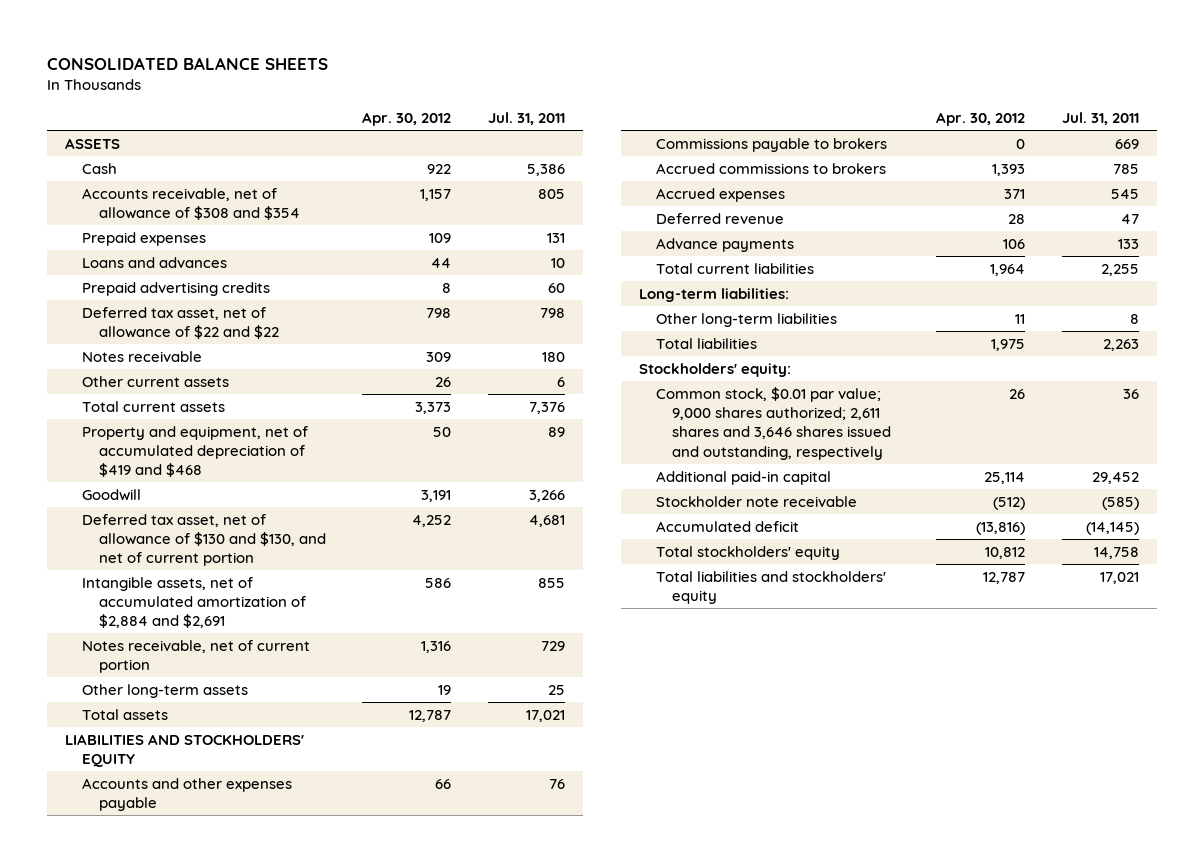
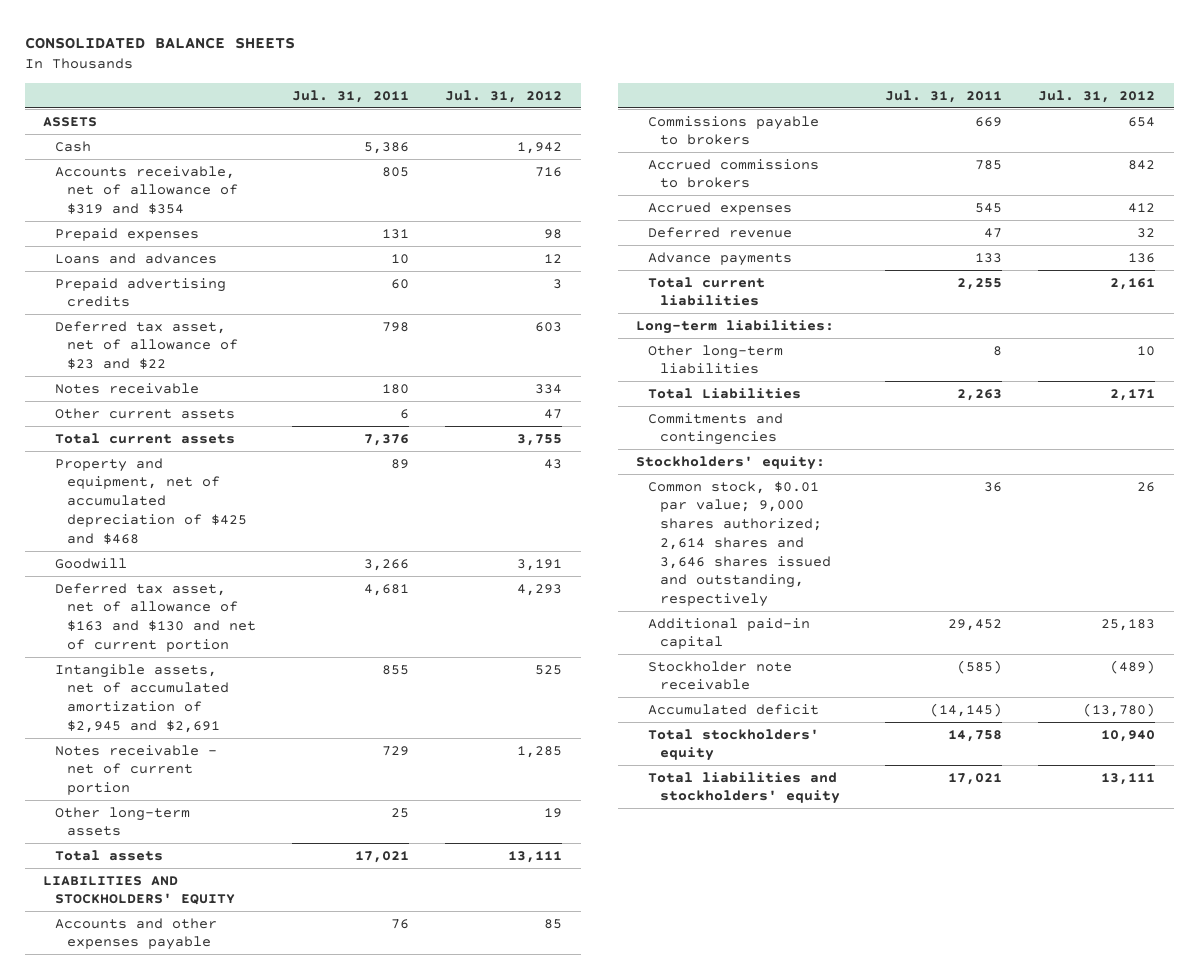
[362,111,452,126] Apr. 30, 2012 -> none
none -> [445,89,563,103] Jul. 31, 2012
[81,187,300,221] Accounts receivable, net of allowance of $308 and $354 -> [54,165,238,215] Accounts receivable, net of allowance of $319 and $354
[81,306,279,340] Deferred tax asset, net of allowance of $22 and $22 -> [54,320,238,370] Deferred tax asset, net of allowance of $23 and $22
[81,425,308,478] Property and equipment, net of accumulated depreciation of $419 and $468 -> [54,457,247,544] Property and equipment, net of accumulated depreciation of $425 and $468
[81,513,326,567] Deferred tax asset, net of allowance of $130 and $130, and net of current portion -> [54,582,256,652] Deferred tax asset, net of allowance of $163 and $130 and net of current portion
[81,576,306,629] Intangible assets, net of accumulated amortization of $2,884 and $2,691 -> [54,663,229,733] Intangible assets, net of accumulated amortization of $2,945 and $2,691
[81,639,310,674] Notes receivable, net of current portion -> [54,744,217,796] Notes receivable - net of current portion
[655,337,757,349] Total liabilities -> [647,387,801,399] Total Liabilities
none -> [647,412,783,446] Commitments and contingencies
[655,386,892,460] Common stock, $0.01 par value; 9,000 shares authorized; 2,611 shares and 3,646 shares issued and outstanding, respectively -> [647,480,831,608] Common stock, $0.01 par value; 9,000 shares authorized; 2,614 shares and 3,646 shares issued and outstanding, respectively

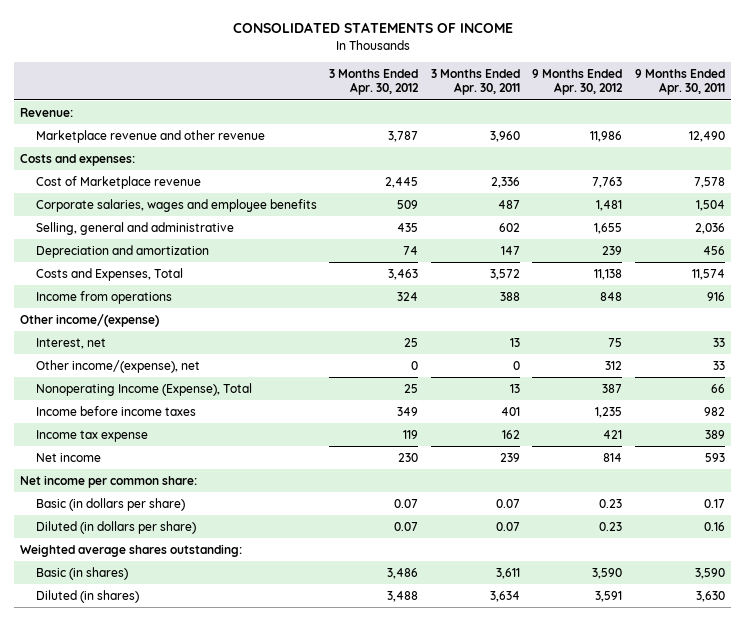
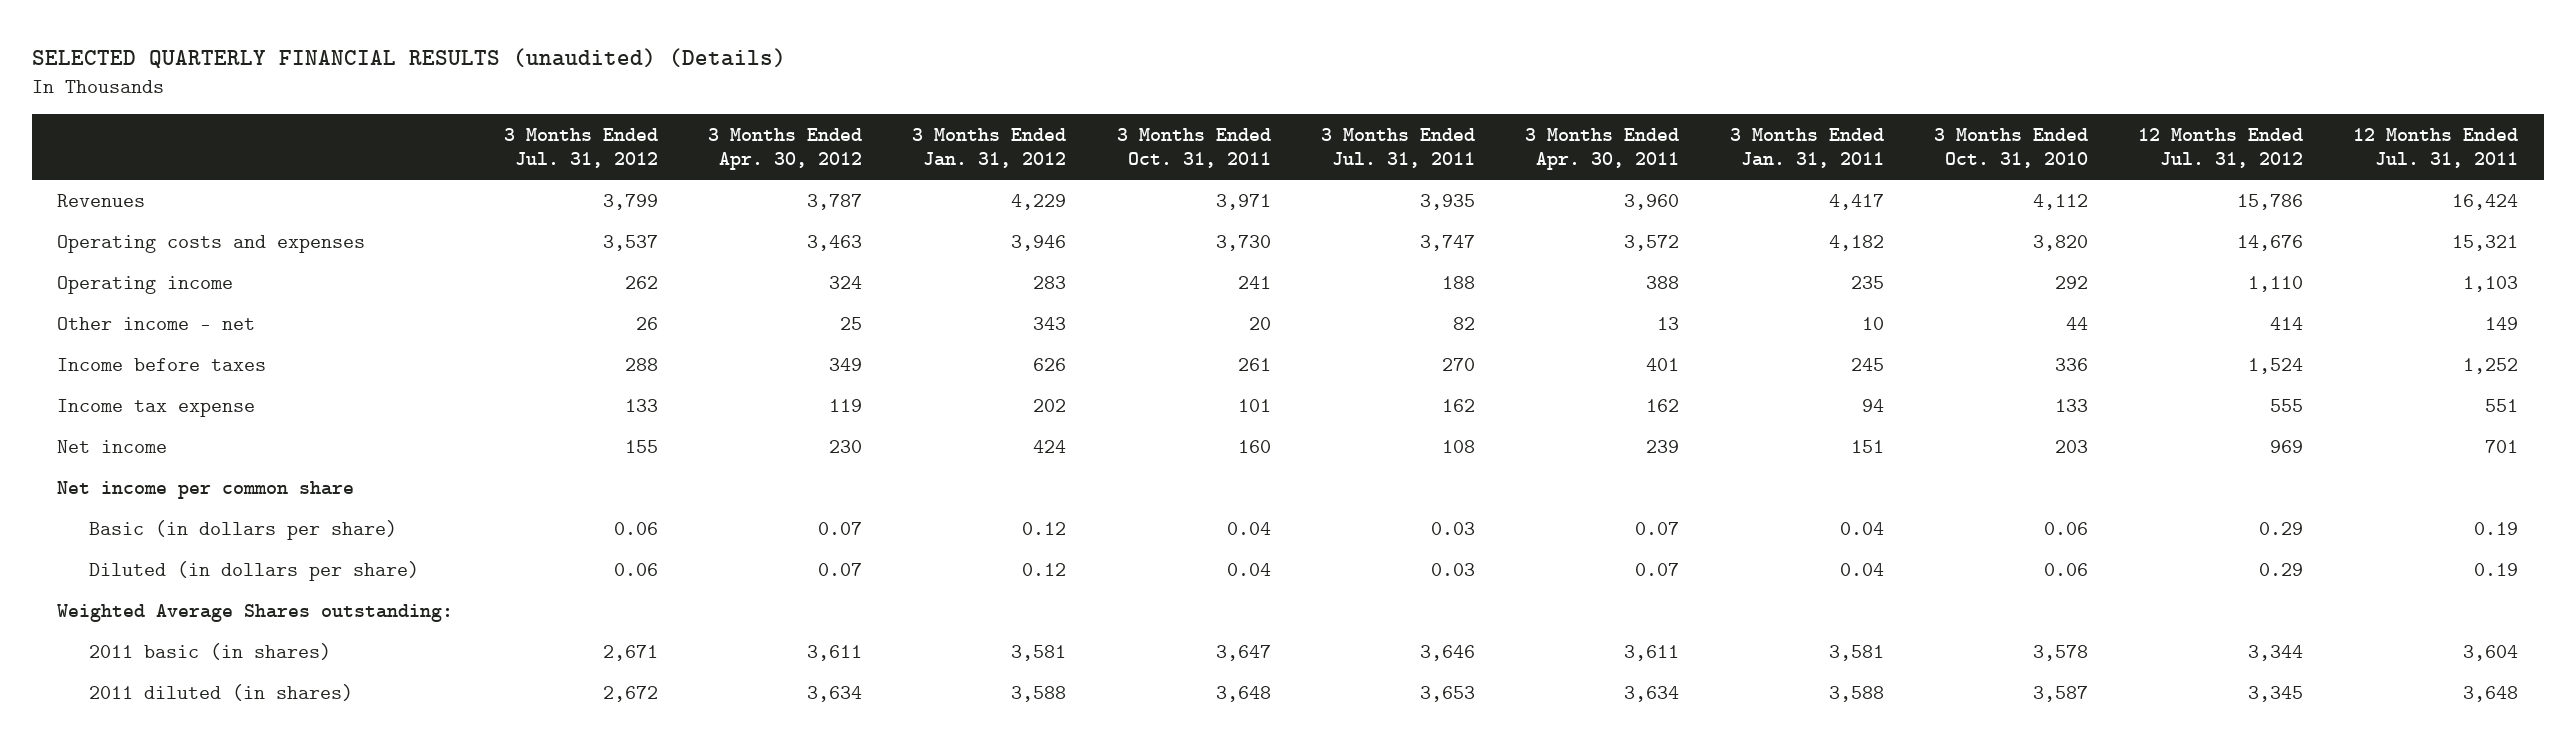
[232,22,513,34] CONSOLIDATED STATEMENTS OF INCOME -> [32,47,787,68] SELECTED QUARTERLY FINANCIAL RESULTS (unaudited) (Details)
[532,68,624,96] 9 Months Ended Apr. 30, 2012 -> none
[634,68,725,96] 9 Months Ended Apr. 30, 2011 -> none
none -> [503,127,658,169] 3 Months Ended Jul. 31, 2012
none -> [912,127,1067,169] 3 Months Ended Jan. 31, 2012
none -> [1116,127,1271,169] 3 Months Ended Oct. 31, 2011
none -> [1320,127,1475,169] 3 Months Ended Jul. 31, 2011
none -> [1729,127,1884,169] 3 Months Ended Jan. 31, 2011
none -> [1933,127,2088,169] 3 Months Ended Oct. 31, 2010
none -> [2138,127,2304,169] 12 Months Ended Jul. 31, 2012
none -> [2353,127,2519,169] 12 Months Ended Jul. 31, 2011
[20,107,74,117] Revenue: -> none
[20,153,136,166] Costs and expenses: -> none
[35,175,201,189] Cost of Marketplace revenue -> none
[35,198,317,212] Corporate salaries, wages and employee benefits -> none
[35,221,234,235] Selling, general and administrative -> none
[35,244,209,258] Depreciation and amortization -> none
[20,313,160,327] Other income/(expense) -> none
[35,337,106,349] Interest, net -> none
[35,359,200,373] Other income/(expense), net -> none
[35,129,265,143] Marketplace revenue and other revenue -> [57,193,146,207] Revenues
[35,267,183,281] Costs and Expenses, Total -> [57,234,366,253] Operating costs and expenses
[35,290,172,304] Income from operations -> [57,275,234,294] Operating income
[35,382,252,396] Nonoperating Income (Expense), Total -> [57,316,256,330] Other income - net
[35,405,196,416] Income before income taxes -> [57,357,267,371] Income before taxes
[20,474,198,488] Net income per common share: -> [57,480,355,499] Net income per common share
[20,543,243,557] Weighted average shares outstanding: -> [57,603,454,622] Weighted Average Shares outstanding:
[35,566,128,580] Basic (in shares) -> [88,642,331,660] 2011 basic (in shares)
[387,567,419,579] 3,486 -> [806,644,862,661] 3,611
[35,589,139,603] Diluted (in shares) -> [88,683,353,701] 2011 diluted (in shares)
[387,590,419,602] 3,488 -> [806,685,862,702] 3,634

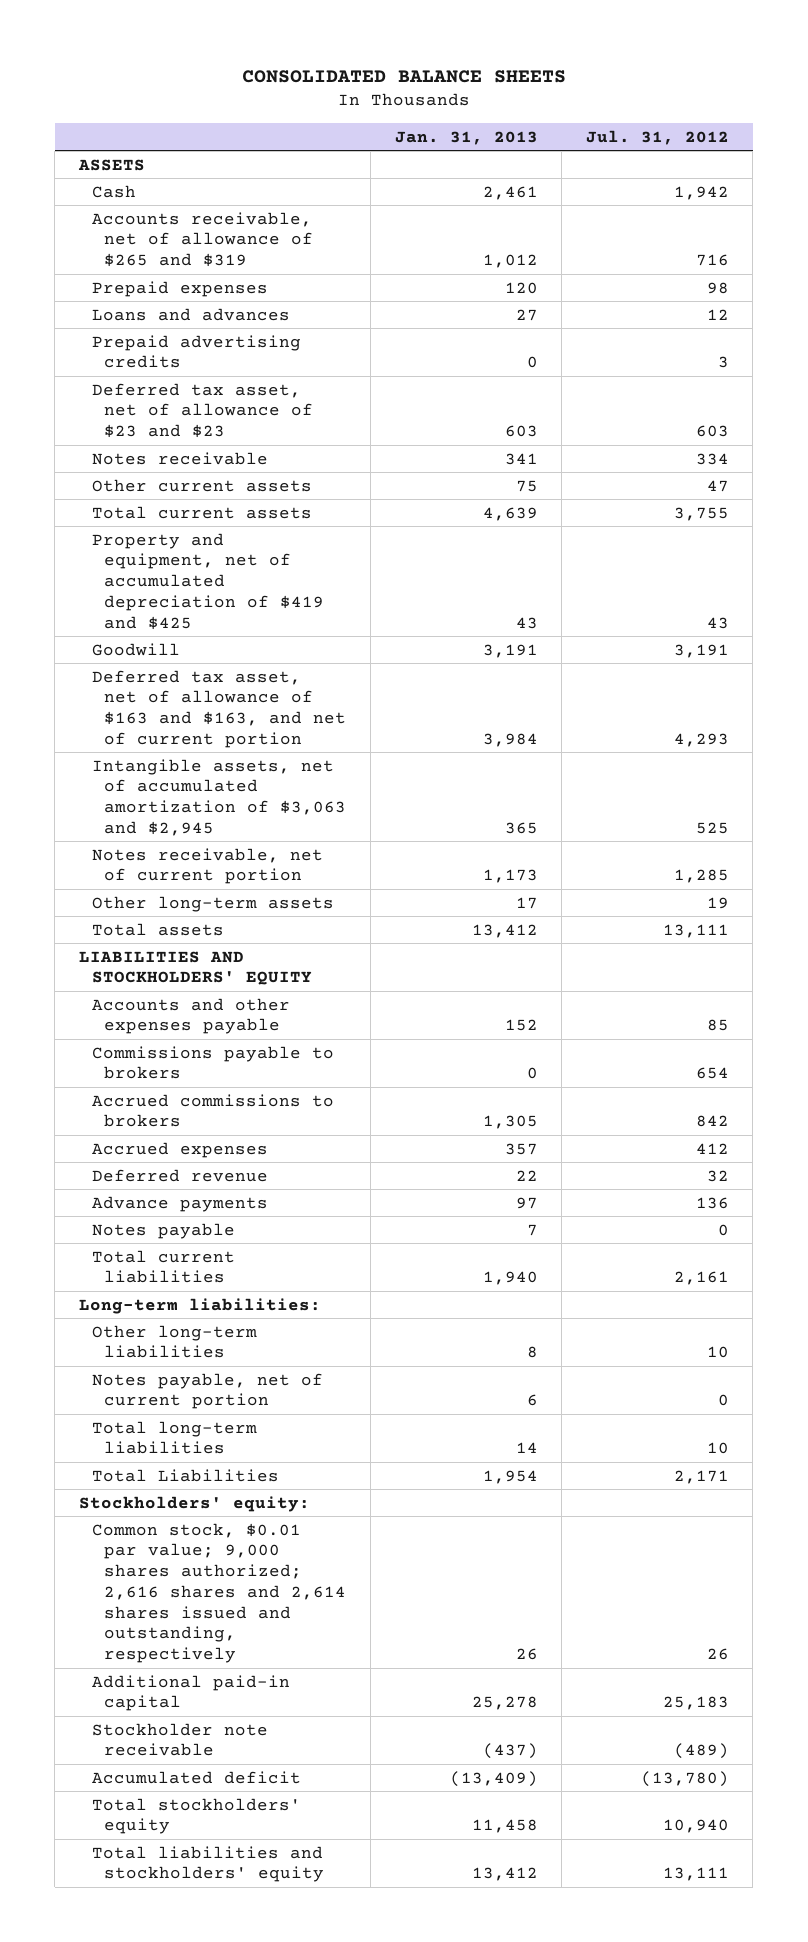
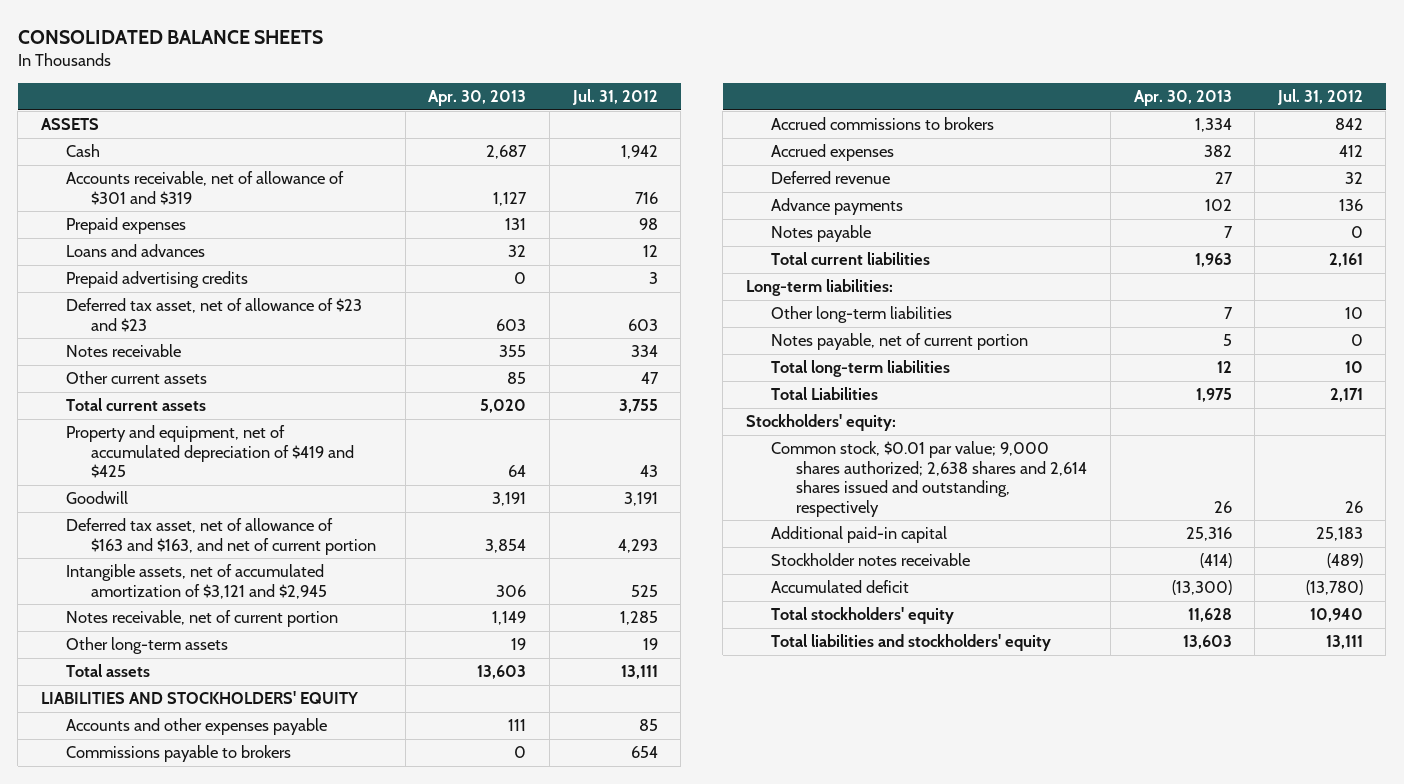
[394,130,538,145] Jan. 31, 2013 -> none
none -> [428,90,527,107] Apr. 30, 2013
[91,211,314,268] Accounts receivable, net of allowance of $265 and $319 -> [65,171,344,205] Accounts receivable, net of allowance of $301 and $319
[91,758,347,836] Intangible assets, net of accumulated amortization of $3,063 and $2,945 -> [65,564,328,599] Intangible assets, net of accumulated amortization of $3,121 and $2,945
[91,1522,347,1664] Common stock, $0.01 par value; 9,000 shares authorized; 2,616 shares and 2,614 shares issued and outstanding, respectively -> [771,441,1088,517] Common stock, $0.01 par value; 9,000 shares authorized; 2,638 shares and 2,614 shares issued and outstanding, respectively
[91,1722,268,1757] Stockholder note receivable -> [771,553,971,567] Stockholder notes receivable

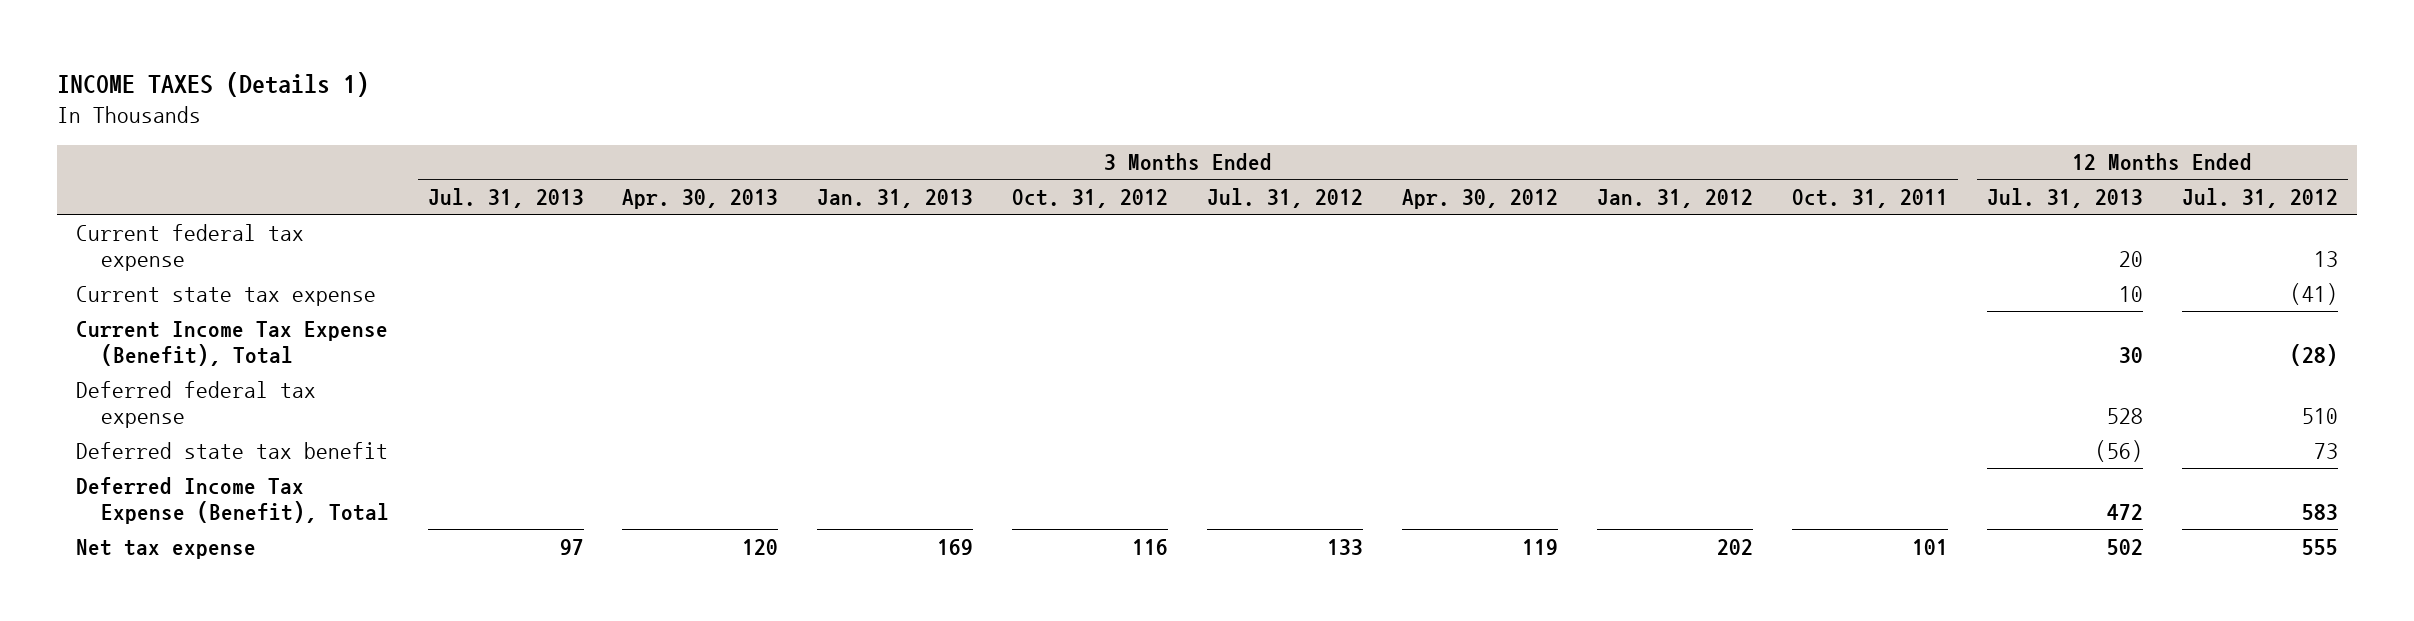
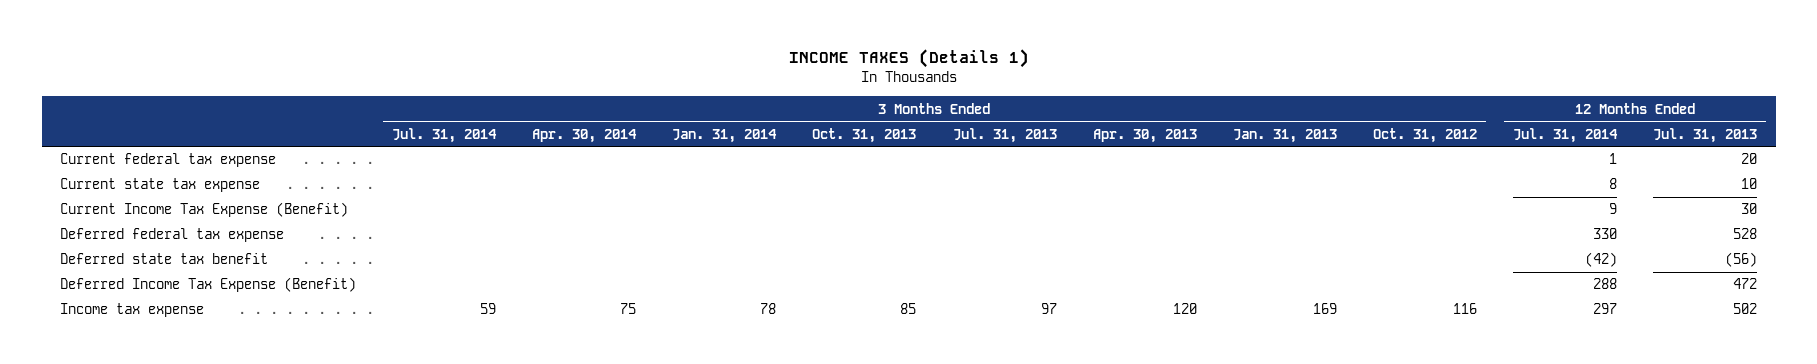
[1207,187,1364,208] Jul. 31, 2012 -> none
[1402,188,1559,209] Apr. 30, 2012 -> none
[1597,188,1754,208] Jan. 31, 2012 -> none
[1791,188,1948,208] Oct. 31, 2011 -> none
[2181,187,2338,208] Jul. 31, 2012 -> none
none -> [391,127,497,143] Jul. 31, 2014
none -> [531,128,637,143] Apr. 30, 2014
none -> [672,128,778,143] Jan. 31, 2014
none -> [812,127,917,143] Oct. 31, 2013
none -> [1513,127,1619,143] Jul. 31, 2014
[76,320,389,366] Current Income Tax Expense (Benefit), Total -> [59,202,348,218] Current Income Tax Expense (Benefit)
[76,476,389,524] Deferred Income Tax Expense (Benefit), Total -> [59,277,356,293] Deferred Income Tax Expense (Benefit)
[76,538,257,559] Net tax expense -> [59,303,204,318] Income tax expense

